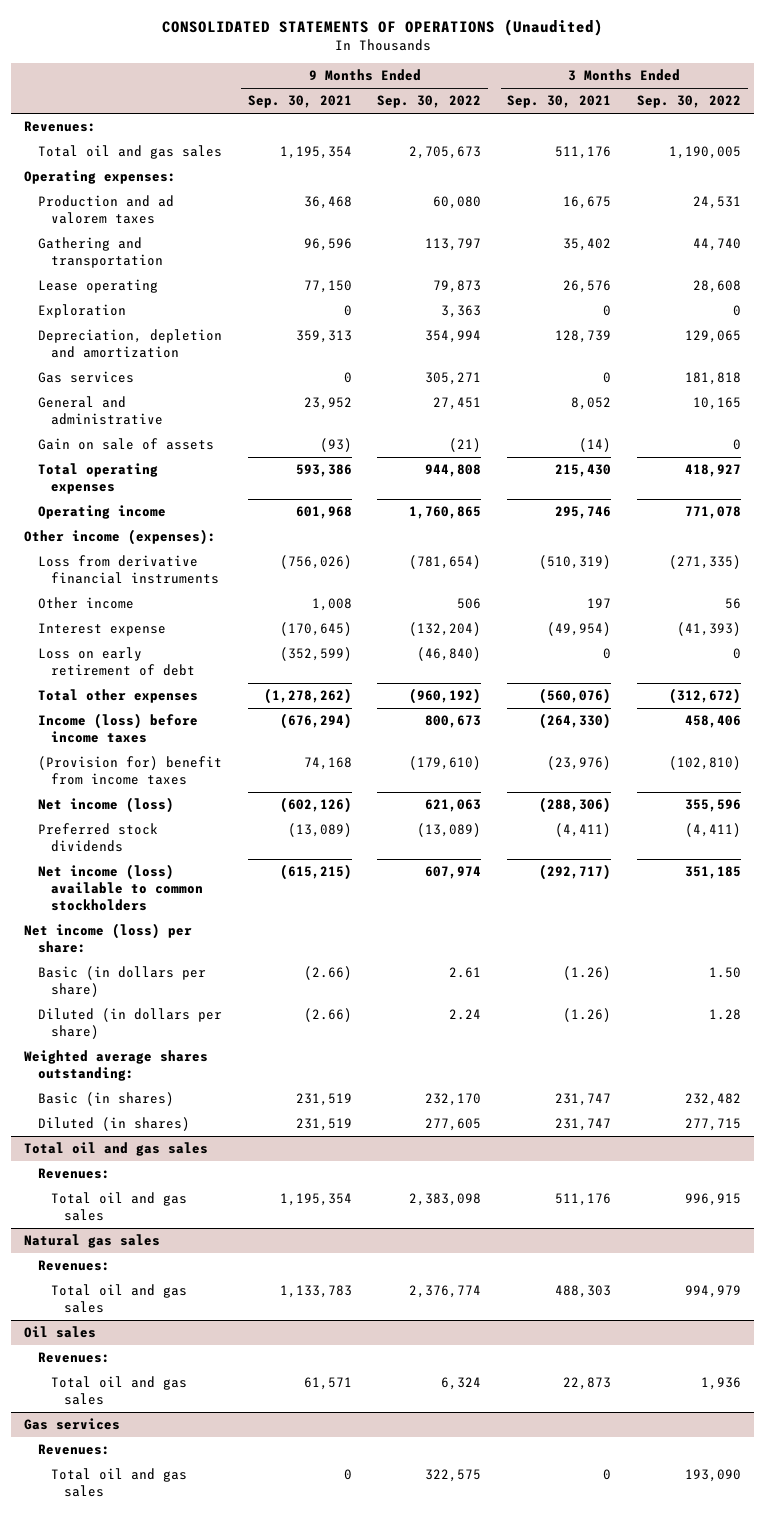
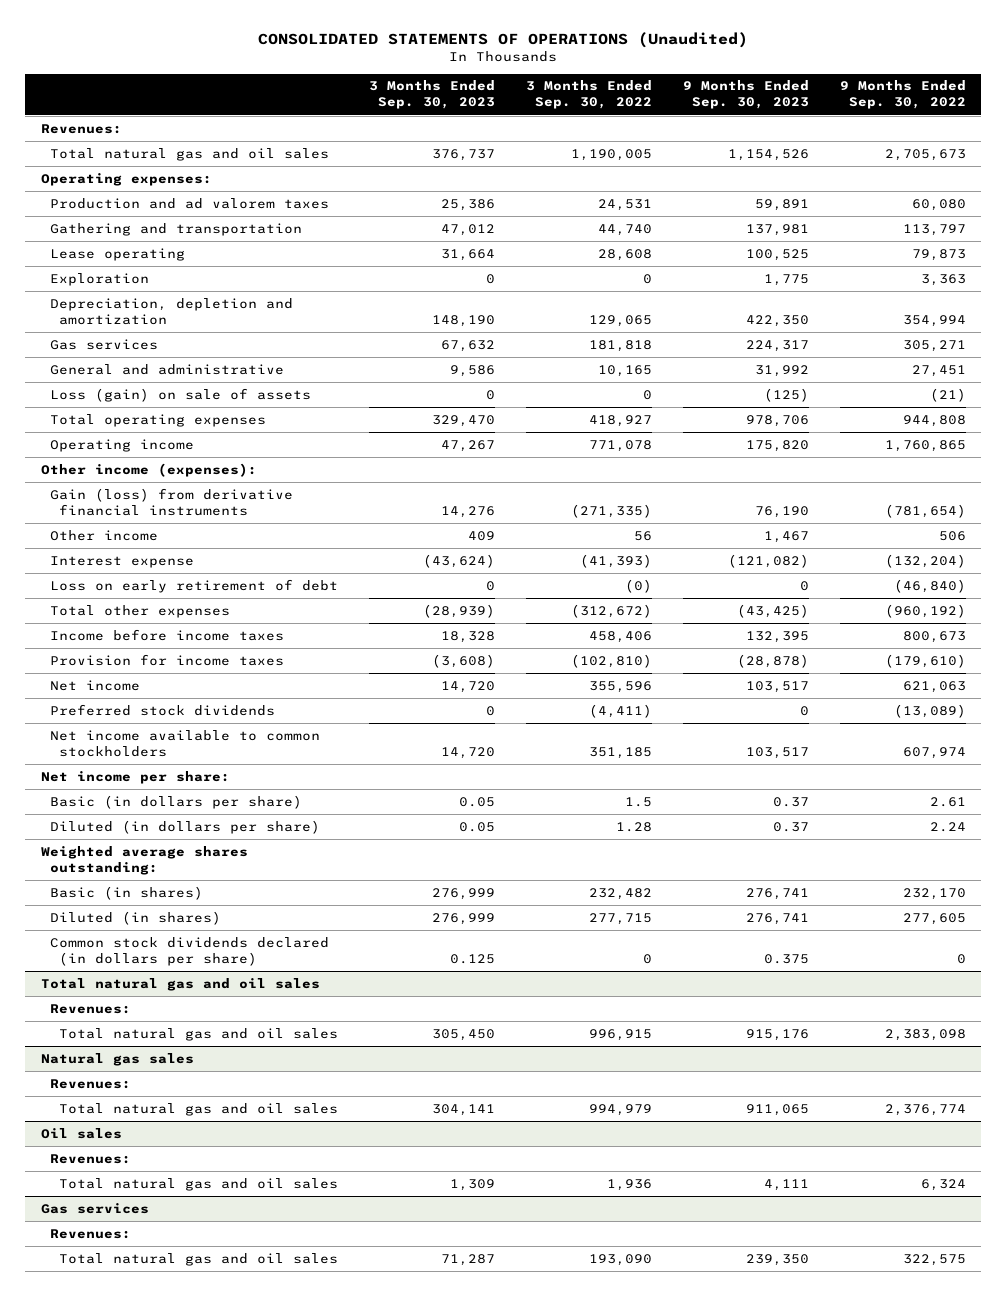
[247,95,352,109] Sep. 30, 2021 -> none
[507,95,612,109] Sep. 30, 2021 -> none
none -> [369,80,496,110] 3 Months Ended Sep. 30, 2023
none -> [682,80,809,110] 9 Months Ended Sep. 30, 2023
[37,145,222,160] Total oil and gas sales -> [49,147,329,161] Total natural gas and oil sales
[37,438,214,451] Gain on sale of assets -> [49,387,311,402] Loss (gain) on sale of assets
[37,555,220,585] Loss from derivative financial instruments -> [49,487,293,516] Gain (loss) from derivative financial instruments
[733,648,742,660] 0 -> [624,578,652,593] (0)
[37,713,198,744] Income (loss) before income taxes -> [49,628,284,641] Income before income taxes
[37,756,222,786] (Provision for) benefit from income taxes -> [49,653,284,666] Provision for income taxes
[37,797,174,814] Net income (loss) -> [49,679,140,691] Net income
[37,864,204,912] Net income (loss) available to common stockholders -> [49,729,320,757] Net income available to common stockholders
[24,923,193,954] Net income (loss) per share: -> [40,770,230,784] Net income per share:
[709,967,742,979] 1.50 -> [624,796,652,807] 1.5
none -> [49,936,329,966] Common stock dividends declared (in dollars per share)
[24,1142,209,1157] Total oil and gas sales -> [40,977,320,991] Total natural gas and oil sales
[51,1192,188,1222] Total oil and gas sales -> [59,1027,339,1041] Total natural gas and oil sales
[51,1284,188,1314] Total oil and gas sales -> [59,1102,339,1116] Total natural gas and oil sales
[51,1376,188,1406] Total oil and gas sales -> [59,1177,339,1191] Total natural gas and oil sales
[51,1468,188,1498] Total oil and gas sales -> [59,1252,339,1266] Total natural gas and oil sales

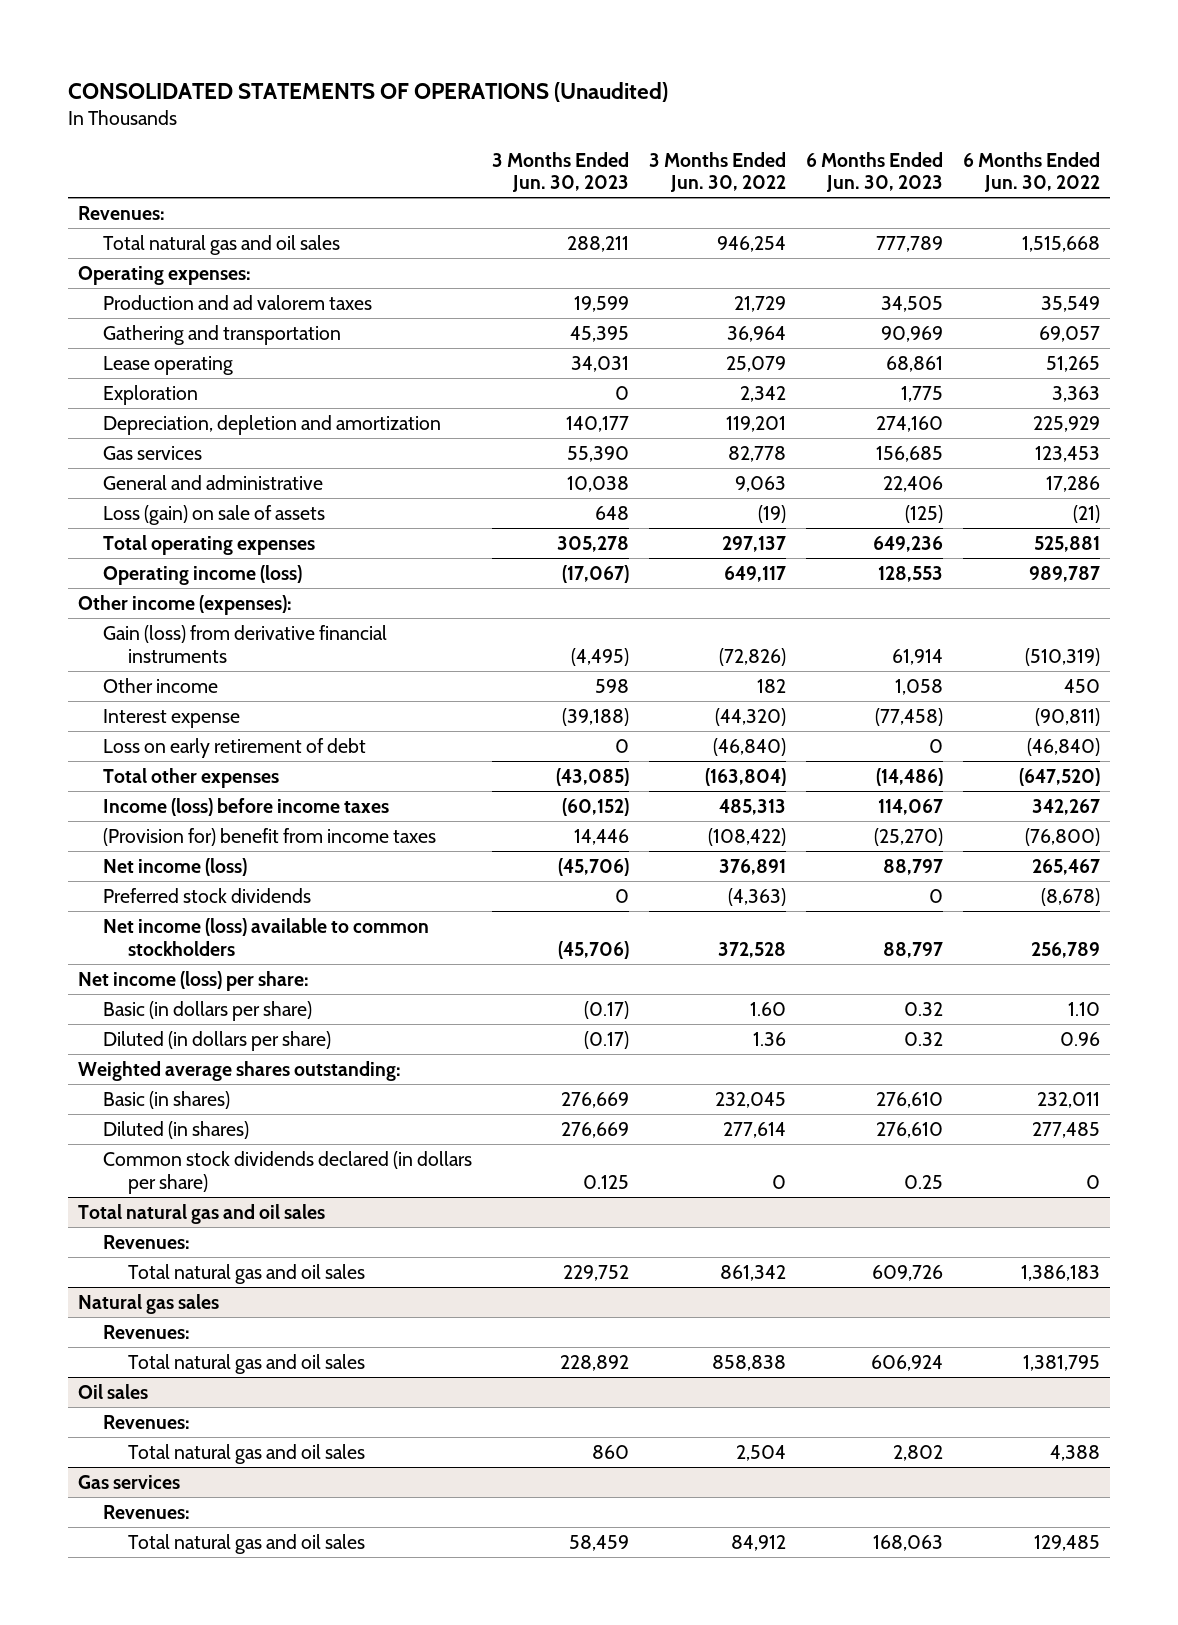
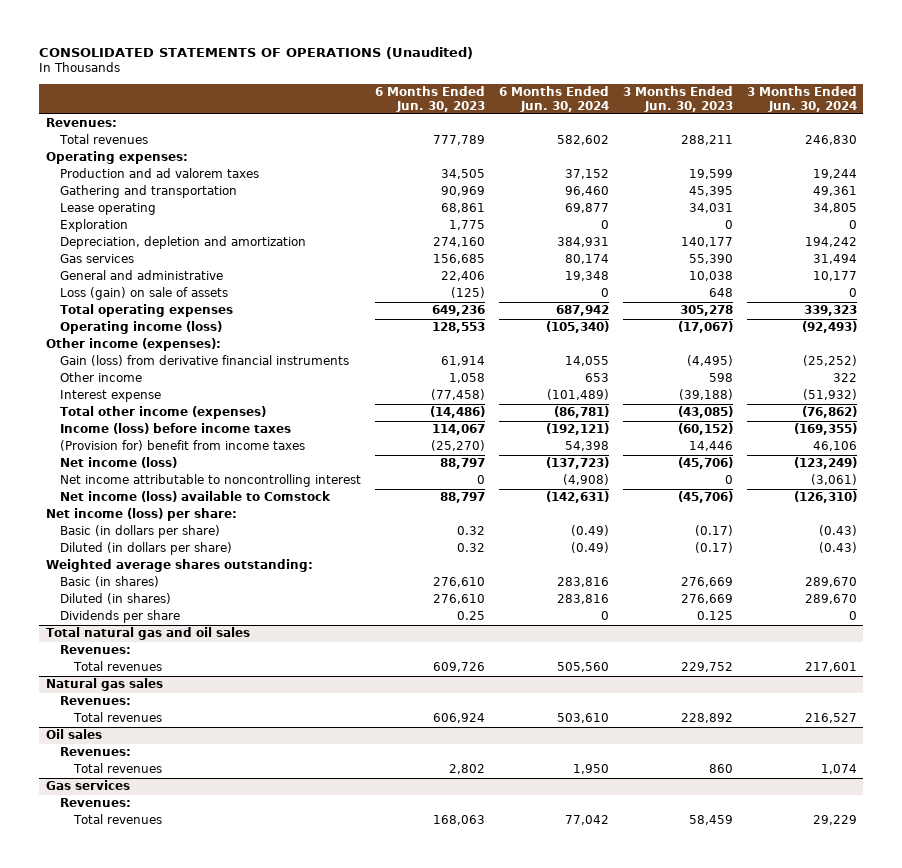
[648,151,786,193] 3 Months Ended Jun. 30, 2022 -> none
[962,151,1100,193] 6 Months Ended Jun. 30, 2022 -> none
none -> [498,86,609,112] 6 Months Ended Jun. 30, 2024
none -> [746,86,857,112] 3 Months Ended Jun. 30, 2024
[102,234,340,255] Total natural gas and oil sales -> [58,134,148,145] Total revenues
[102,737,366,758] Loss on early retirement of debt -> none
[102,767,279,788] Total other expenses -> [59,406,266,420] Total other income (expenses)
[102,887,311,903] Preferred stock dividends -> none
none -> [59,474,361,488] Net income attributable to noncontrolling interest
[102,917,429,956] Net income (loss) available to common stockholders -> [59,491,331,503] Net income (loss) available to Comstock
[102,1150,472,1194] Common stock dividends declared (in dollars per share) -> [59,610,180,624] Dividends per share
[127,1263,365,1284] Total natural gas and oil sales -> [73,661,163,672] Total revenues
[127,1353,365,1374] Total natural gas and oil sales -> [73,712,163,723] Total revenues
[127,1443,365,1464] Total natural gas and oil sales -> [73,763,163,774] Total revenues
[127,1533,365,1554] Total natural gas and oil sales -> [73,814,163,825] Total revenues

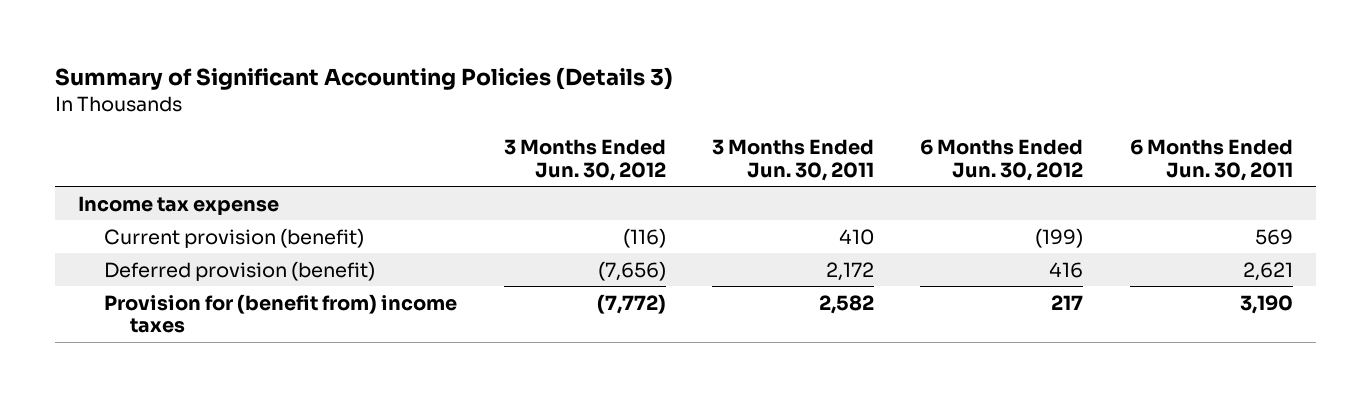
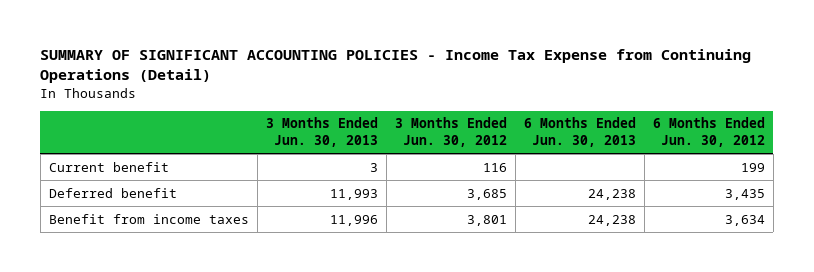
[54,66,673,90] Summary of Significant Accounting Policies (Details 3) -> [40,49,752,84] SUMMARY OF SIGNIFICANT ACCOUNTING POLICIES - Income Tax Expense from Continuing Operations (Detail)
[711,138,874,181] 3 Months Ended Jun. 30, 2011 -> none
[1129,138,1293,181] 6 Months Ended Jun. 30, 2011 -> none
none -> [265,117,378,147] 3 Months Ended Jun. 30, 2013
none -> [523,117,636,147] 6 Months Ended Jun. 30, 2013
[78,195,280,215] Income tax expense -> none
[104,227,365,248] Current provision (benefit) -> [48,161,169,172] Current benefit
[622,227,666,248] (116) -> [482,162,507,172] 116
[1035,227,1084,248] (199) -> [740,162,765,172] 199
[104,260,376,281] Deferred provision (benefit) -> [48,187,177,198] Deferred benefit
[597,260,666,281] (7,656) -> [466,188,507,200] 3,685
[1049,261,1084,278] 416 -> [724,188,765,200] 3,435
[104,293,458,334] Provision for (benefit from) income taxes -> [48,213,249,224] Benefit from income taxes
[596,293,666,314] (7,772) -> [466,214,507,226] 3,801
[1051,294,1084,310] 217 -> [724,214,765,226] 3,634

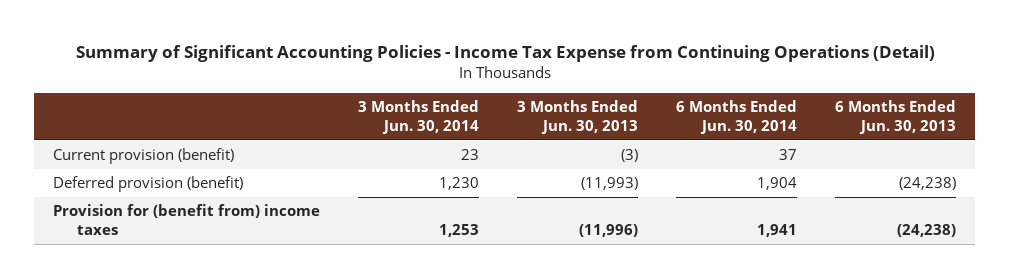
[40,49,752,84] SUMMARY OF SIGNIFICANT ACCOUNTING POLICIES - Income Tax Expense from Continuing Operations (Detail) -> [75,44,935,62] Summary of Significant Accounting Policies - Income Tax Expense from Continuing Operations (Detail)
[394,117,507,147] 3 Months Ended Jun. 30, 2012 -> none
[652,117,765,147] 6 Months Ended Jun. 30, 2012 -> none
none -> [358,100,480,134] 3 Months Ended Jun. 30, 2014
none -> [676,100,798,134] 6 Months Ended Jun. 30, 2014
[48,161,169,172] Current benefit -> [53,148,235,165] Current provision (benefit)
[369,162,378,172] 3 -> [621,149,639,163] (3)
[48,187,177,198] Deferred benefit -> [53,176,244,193] Deferred provision (benefit)
[329,188,378,200] 11,993 -> [581,177,639,191] (11,993)
[587,188,636,200] 24,238 -> [899,177,957,191] (24,238)
[48,213,249,224] Benefit from income taxes -> [53,204,321,235] Provision for (benefit from) income taxes
[329,214,378,226] 11,996 -> [579,223,639,237] (11,996)
[587,214,636,226] 24,238 -> [897,223,957,237] (24,238)

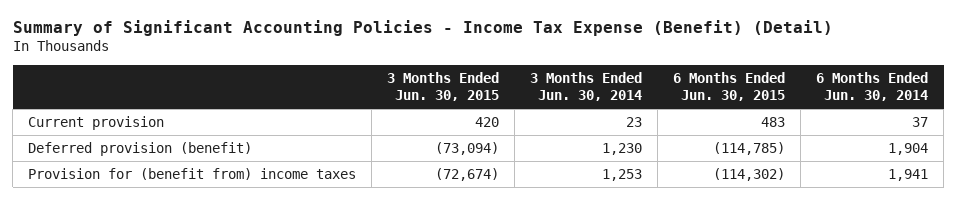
[75,44,935,62] Summary of Significant Accounting Policies - Income Tax Expense from Continuing Operations (Detail) -> [12,20,833,37] Summary of Significant Accounting Policies - Income Tax Expense (Benefit) (Detail)
[517,100,639,134] 3 Months Ended Jun. 30, 2013 -> none
[835,100,957,134] 6 Months Ended Jun. 30, 2013 -> none
none -> [387,71,500,102] 3 Months Ended Jun. 30, 2015
none -> [673,71,786,102] 6 Months Ended Jun. 30, 2015
[53,148,235,165] Current provision (benefit) -> [28,116,165,131] Current provision

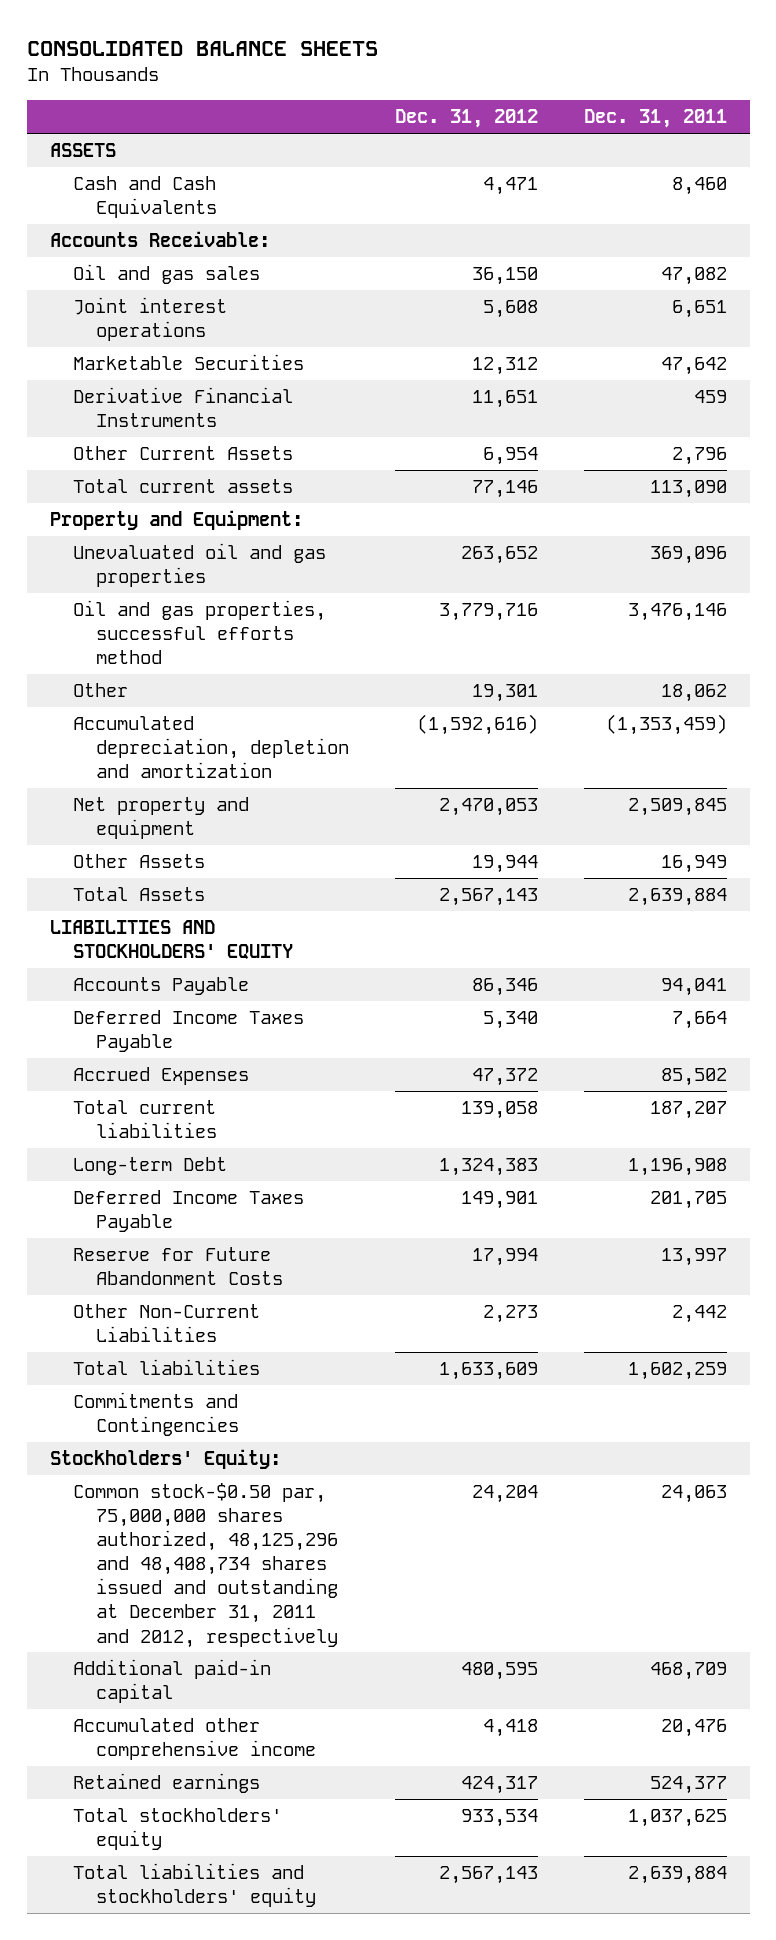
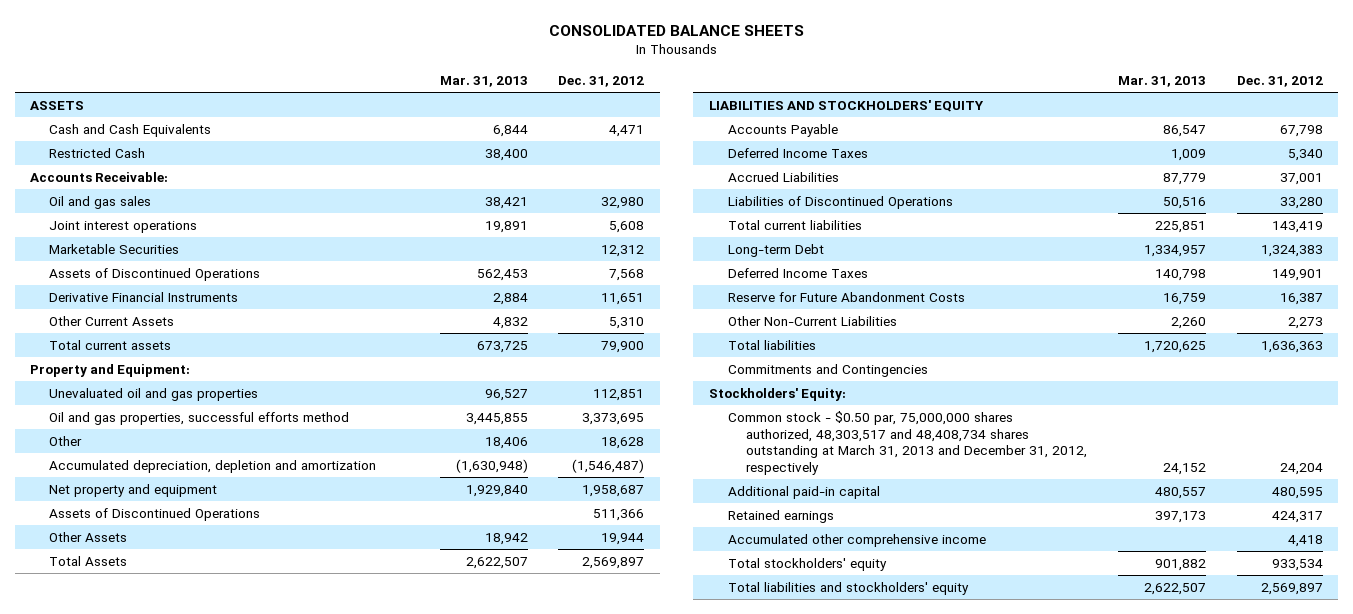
[583,109,727,129] Dec. 31, 2011 -> none
none -> [439,75,528,87] Mar. 31, 2013
none -> [49,147,146,158] Restricted Cash
[472,267,539,286] 36,150 -> [601,196,645,209] 32,980
none -> [49,267,261,281] Assets of Discontinued Operations
[483,447,539,466] 6,954 -> [609,316,645,329] 5,310
[472,480,539,499] 77,146 -> [601,340,645,353] 79,900
[461,546,539,565] 263,652 -> [593,388,645,401] 112,851
[439,603,539,622] 3,779,716 -> [582,412,645,425] 3,373,695
[472,684,539,703] 19,301 -> [601,436,645,449] 18,628
[417,714,539,736] (1,592,616) -> [572,458,645,473] (1,546,487)
[439,798,539,817] 2,470,053 -> [582,484,645,497] 1,958,687
none -> [49,507,261,521] Assets of Discontinued Operations
[439,888,539,907] 2,567,143 -> [582,556,645,569] 2,569,897
[472,978,539,997] 86,346 -> [1279,124,1323,137] 67,798
[73,1010,305,1053] Deferred Income Taxes Payable -> [727,147,868,158] Deferred Income Taxes
[73,1067,250,1086] Accrued Expenses -> [727,171,839,182] Accrued Liabilities
[472,1068,539,1087] 47,372 -> [1279,172,1323,185] 37,001
none -> [727,195,953,209] Liabilities of Discontinued Operations
[461,1101,539,1120] 139,058 -> [1271,220,1323,233] 143,419
[73,1190,305,1233] Deferred Income Taxes Payable -> [727,267,868,278] Deferred Income Taxes
[472,1248,539,1267] 17,994 -> [1279,292,1323,305] 16,387
[439,1362,539,1381] 1,633,609 -> [1260,340,1323,353] 1,636,363
[73,1483,339,1648] Common stock-$0.50 par, 75,000,000 shares authorized, 48,125,296 and 48,408,734 shares issued and outstanding at December 31, 2011 and 2012, respectively -> [727,410,1088,475] Common stock - $0.50 par, 75,000,000 shares authorized, 48,303,517 and 48,408,734 shares outstanding at March 31, 2013 and December 31, 2012, respectively
[73,1718,317,1761] Accumulated other comprehensive income -> [727,533,986,547] Accumulated other comprehensive income
[439,1866,539,1885] 2,567,143 -> [1260,582,1323,595] 2,569,897

